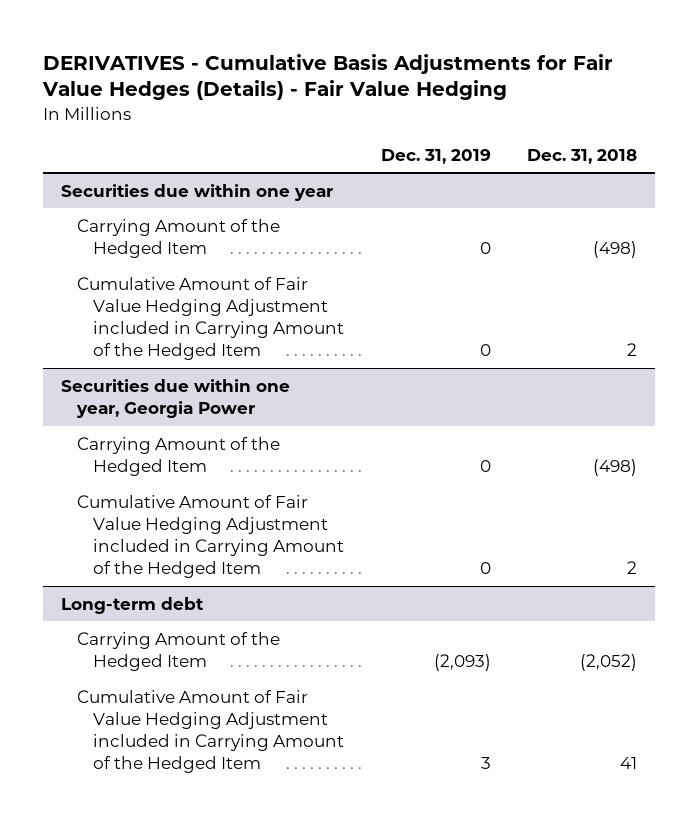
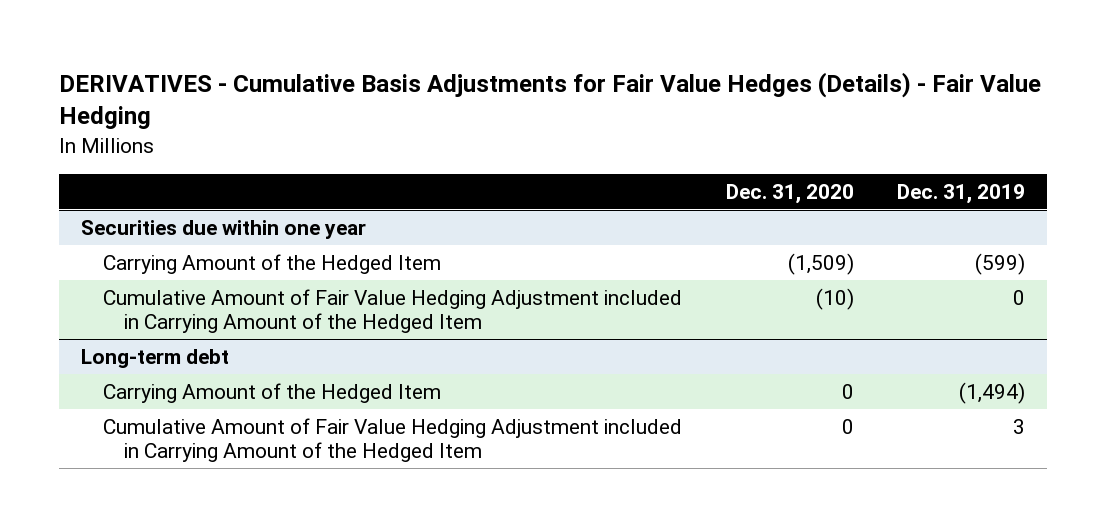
[526,148,637,164] Dec. 31, 2018 -> none
none -> [725,183,854,204] Dec. 31, 2020
[77,276,345,361] Cumulative Amount of Fair Value Hedging Adjustment included in Carrying Amount of the Hedged Item -> none
[61,378,291,418] Securities due within one year, Georgia Power -> none
[77,436,281,476] Carrying Amount of the Hedged Item -> none
[479,241,491,254] 0 -> [975,252,1026,275] (599)
[433,653,491,671] (2,093) -> [959,381,1026,404] (1,494)

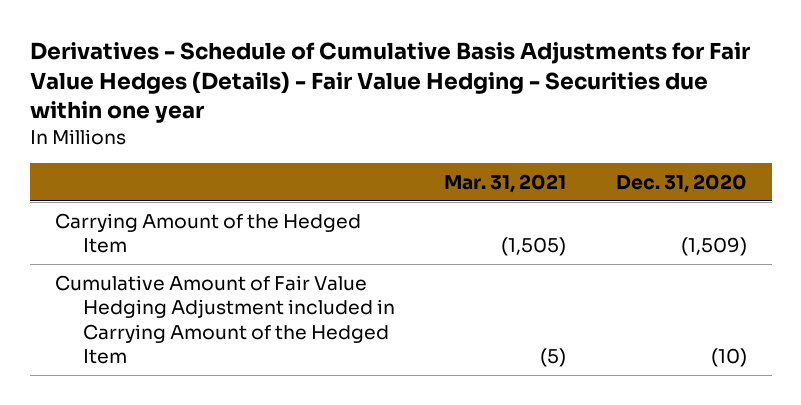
[59,71,1042,130] DERIVATIVES - Cumulative Basis Adjustments for Fair Value Hedges (Details) - Fair Value Hedging -> [29,42,751,124] Derivatives - Schedule of Cumulative Basis Adjustments for Fair Value Hedges (Details) - Fair Value Hedging - Securities due within one year
[897,183,1026,204] Dec. 31, 2019 -> none
none -> [444,173,567,193] Mar. 31, 2021
[81,219,367,239] Securities due within one year -> none
[81,348,230,368] Long-term debt -> none
[102,382,441,403] Carrying Amount of the Hedged Item -> none
[102,417,682,463] Cumulative Amount of Fair Value Hedging Adjustment included in Carrying Amount of the Hedged Item -> none

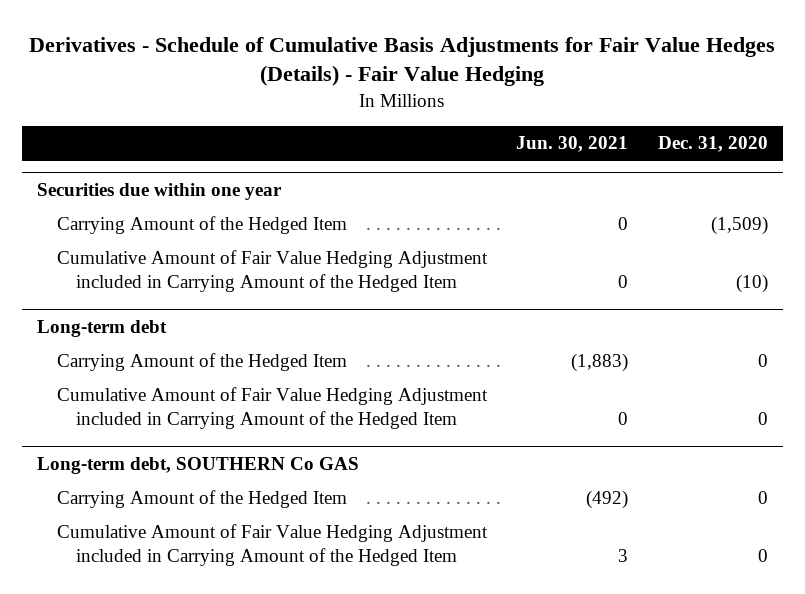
[29,42,751,124] Derivatives - Schedule of Cumulative Basis Adjustments for Fair Value Hedges (Details) - Fair Value Hedging - Securities due within one year -> [29,36,776,87] Derivatives - Schedule of Cumulative Basis Adjustments for Fair Value Hedges (Details) - Fair Value Hedging
[444,173,567,193] Mar. 31, 2021 -> none
none -> [516,136,629,153] Jun. 30, 2021
none -> [36,182,282,200] Securities due within one year
none -> [36,319,167,337] Long-term debt
none -> [56,353,347,372] Carrying Amount of the Hedged Item
none -> [56,387,488,429] Cumulative Amount of Fair Value Hedging Adjustment included in Carrying Amount of the Hedged Item
none -> [36,456,359,474] Long-term debt, SOUTHERN Co GAS
none -> [56,490,347,509] Carrying Amount of the Hedged Item
none -> [56,524,488,566] Cumulative Amount of Fair Value Hedging Adjustment included in Carrying Amount of the Hedged Item

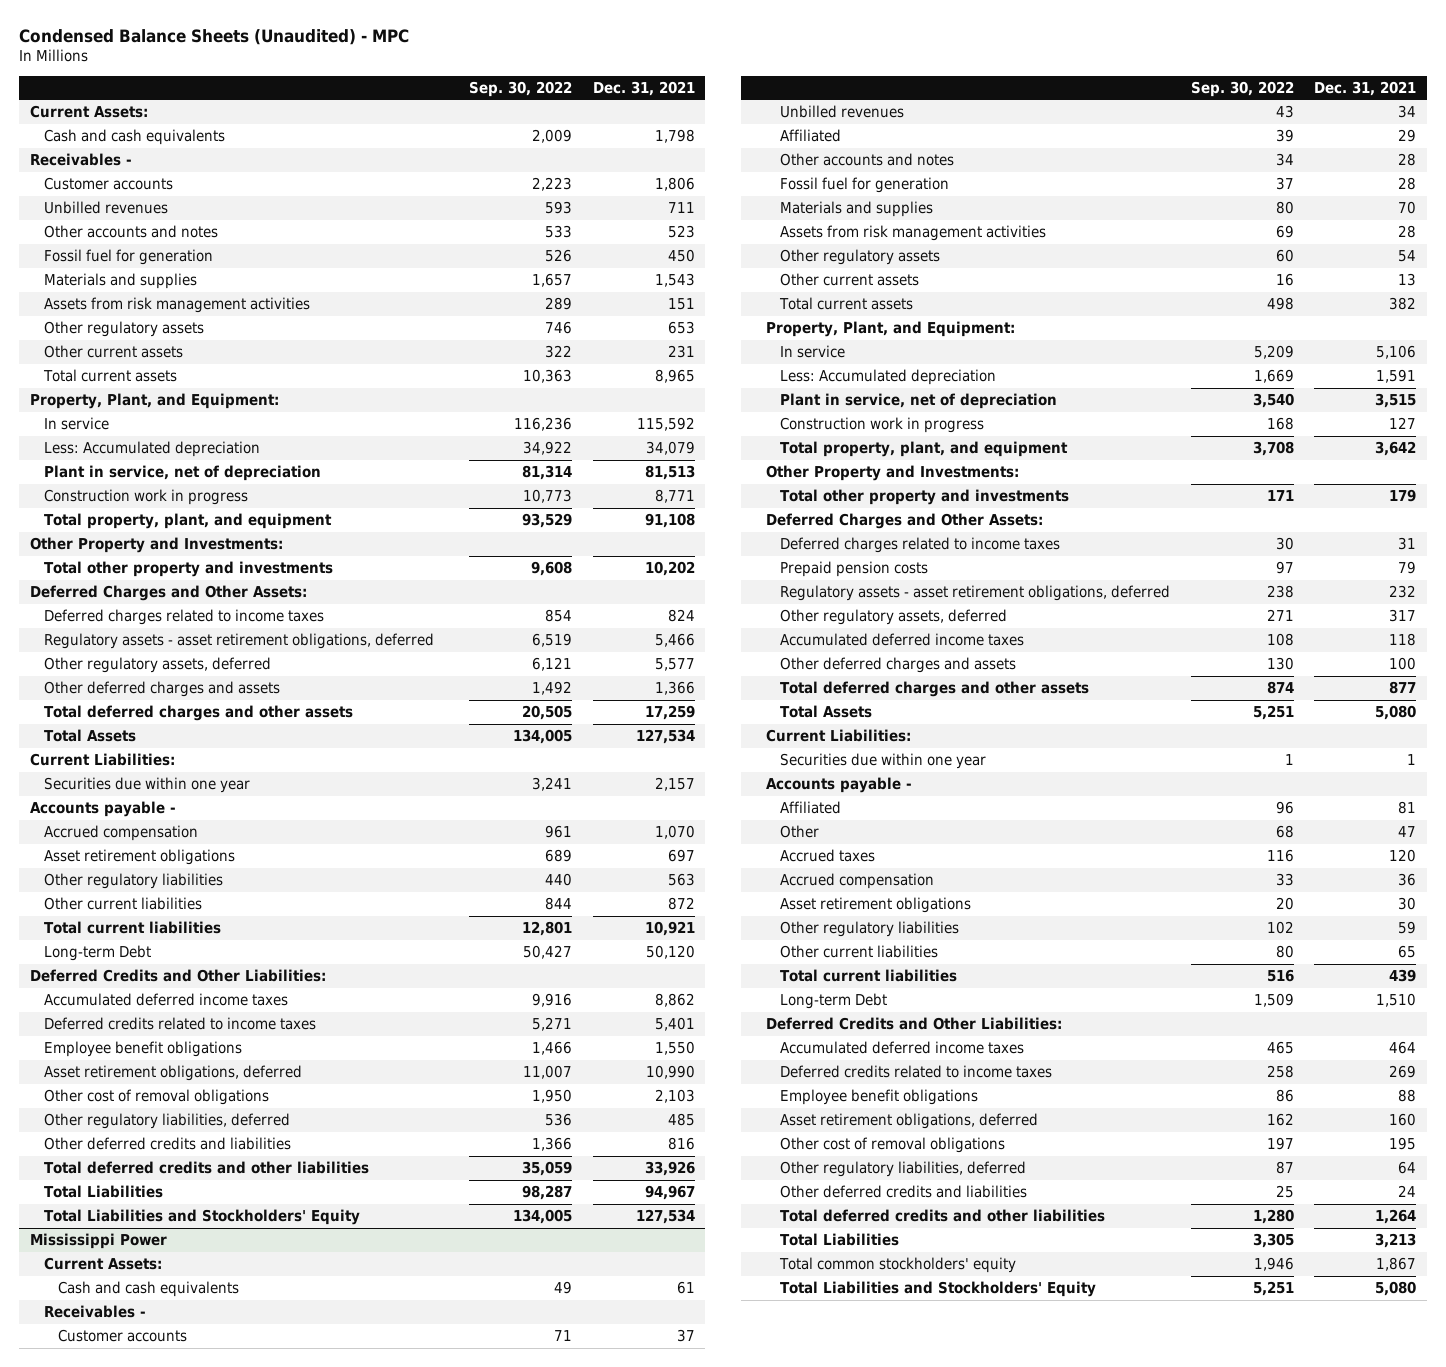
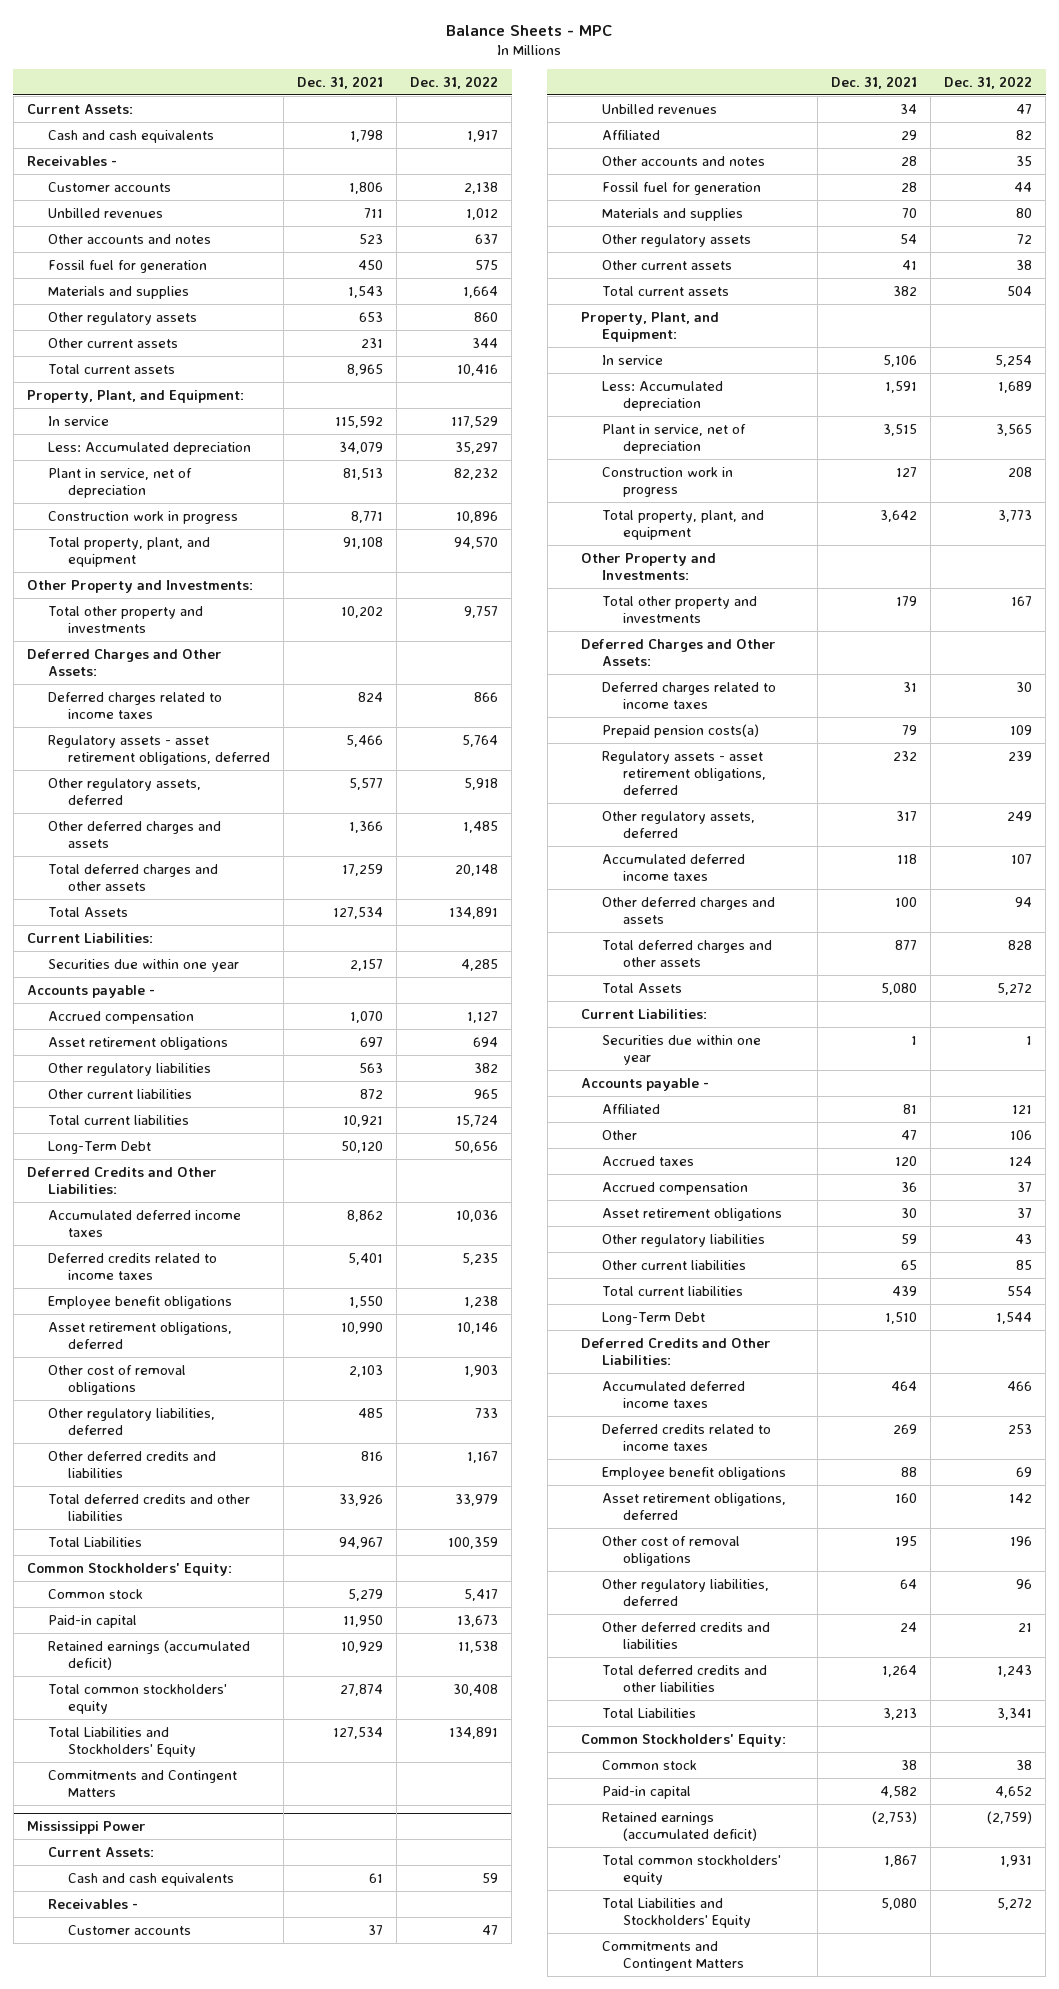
[19,28,410,45] Condensed Balance Sheets (Unaudited) - MPC -> [446,24,613,36] Balance Sheets - MPC
[468,80,572,97] Sep. 30, 2022 -> none
none -> [410,75,499,89] Dec. 31, 2022
[43,297,310,314] Assets from risk management activities -> none
[43,945,151,962] Long-term Debt -> [47,1140,151,1154] Long-Term Debt
none -> [26,1562,232,1576] Common Stockholders' Equity:
none -> [47,1588,143,1599] Common stock
none -> [47,1614,137,1628] Paid-in capital
none -> [47,1639,250,1670] Retained earnings (accumulated deficit)
none -> [47,1683,227,1714] Total common stockholders' equity
none -> [47,1769,237,1797] Commitments and Contingent Matters
[780,225,1047,242] Assets from risk management activities -> none
[1398,273,1417,287] 13 -> [902,259,918,270] 41
[780,561,929,578] Prepaid pension costs -> [602,723,760,738] Prepaid pension costs(a)
[780,993,888,1010] Long-term Debt -> [602,1311,706,1325] Long-Term Debt
none -> [581,1733,787,1747] Common Stockholders' Equity:
none -> [602,1759,698,1770] Common stock
none -> [602,1785,692,1799] Paid-in capital
none -> [602,1811,757,1841] Retained earnings (accumulated deficit)
none -> [602,1940,744,1971] Commitments and Contingent Matters

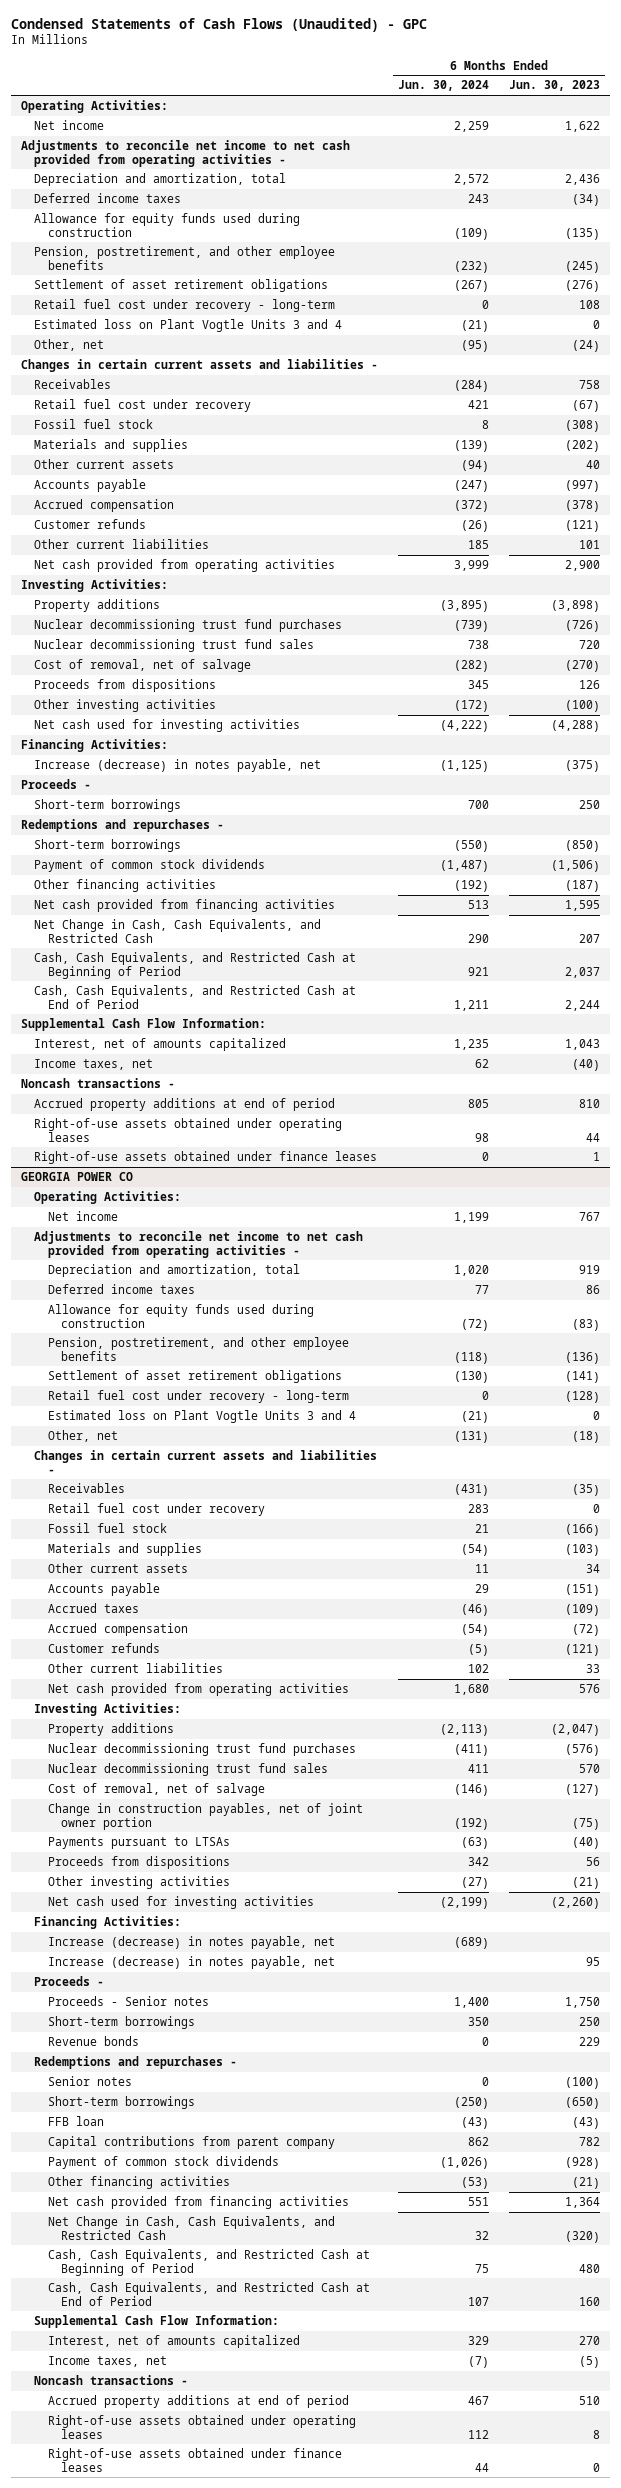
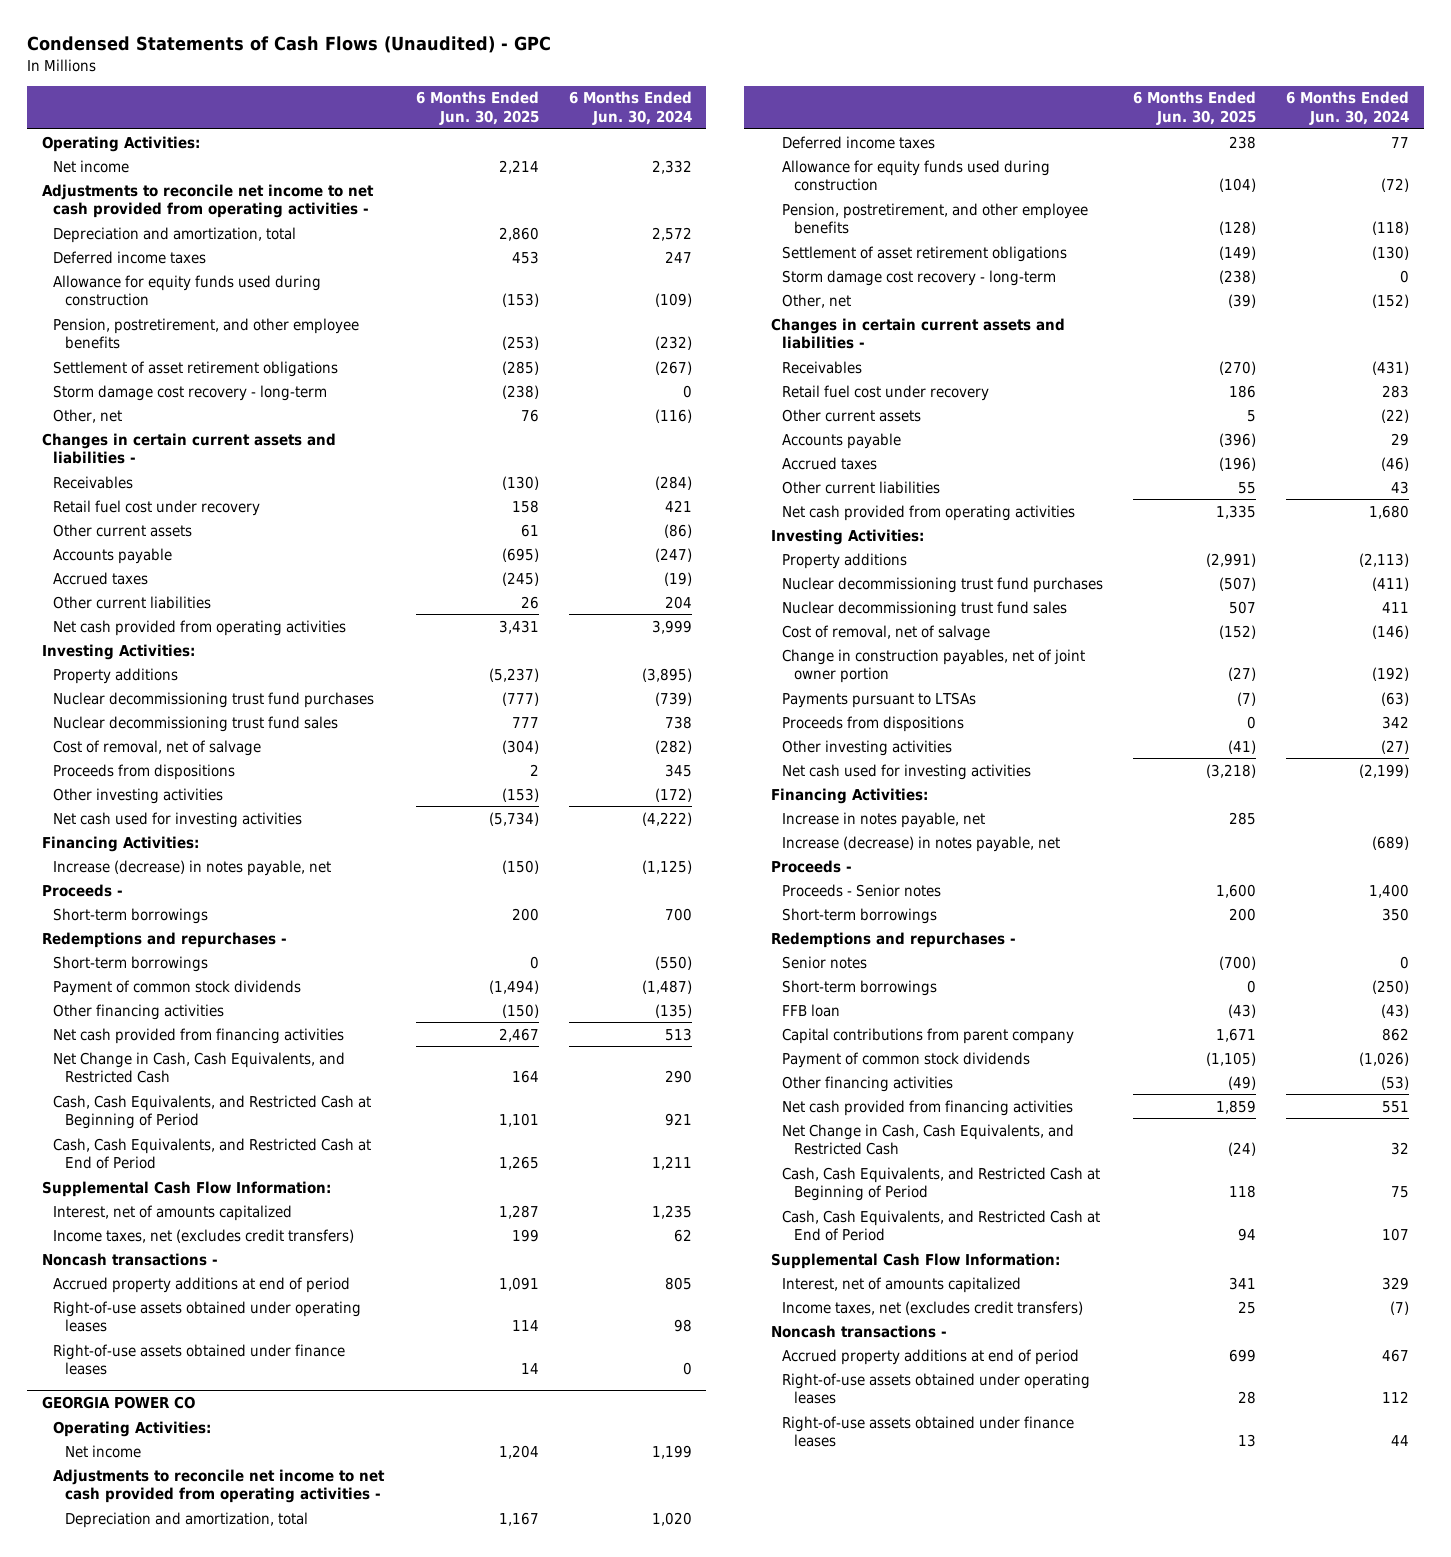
[509,80,601,92] Jun. 30, 2023 -> none
none -> [415,91,539,126] 6 Months Ended Jun. 30, 2025
[453,120,489,132] 2,259 -> [651,159,692,174] 2,332
[467,193,489,203] 243 -> [664,250,692,263] 247
[34,298,336,312] Retail fuel cost under recovery - long-term -> none
[34,318,343,332] Estimated loss on Plant Vogtle Units 3 and 4 -> none
none -> [53,384,328,401] Storm damage cost recovery - long-term
[460,339,489,352] (95) -> [654,408,692,423] (116)
[34,418,154,429] Fossil fuel stock -> none
[34,438,189,452] Materials and supplies -> none
[460,459,489,472] (94) -> [663,523,692,538] (86)
[34,498,175,512] Accrued compensation -> none
[34,518,147,529] Customer refunds -> none
none -> [53,571,149,585] Accrued taxes
[467,539,489,549] 185 -> [664,595,692,609] 204
[453,879,489,892] (192) -> [654,1003,692,1018] (135)
[34,1058,154,1070] Income taxes, net -> [53,1228,355,1243] Income taxes, net (excludes credit transfers)
[47,1389,349,1403] Retail fuel cost under recovery - long-term -> none
[47,1409,356,1423] Estimated loss on Plant Vogtle Units 3 and 4 -> none
none -> [782,269,1057,286] Storm damage cost recovery - long-term
[453,1430,489,1443] (131) -> [1371,293,1409,308] (152)
[47,1522,167,1533] Fossil fuel stock -> none
[47,1542,202,1556] Materials and supplies -> none
[474,1563,489,1573] 11 -> [1380,408,1409,423] (22)
[47,1622,188,1636] Accrued compensation -> none
[47,1642,160,1653] Customer refunds -> none
[467,1663,489,1673] 102 -> [1390,480,1409,494] 43
none -> [782,811,986,828] Increase in notes payable, net
[47,1955,335,1969] Increase (decrease) in notes payable, net -> none
[47,2035,139,2046] Revenue bonds -> none
[47,2355,167,2367] Income taxes, net -> [782,1300,1084,1315] Income taxes, net (excludes credit transfers)

